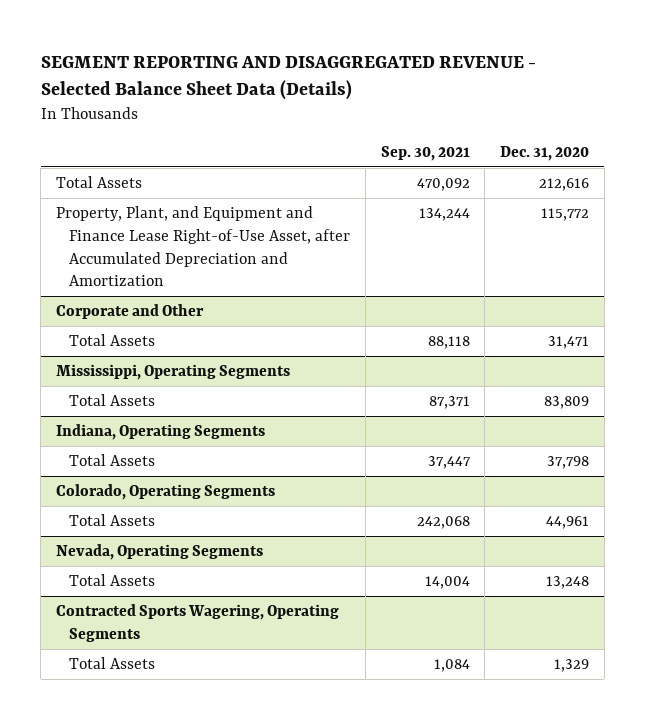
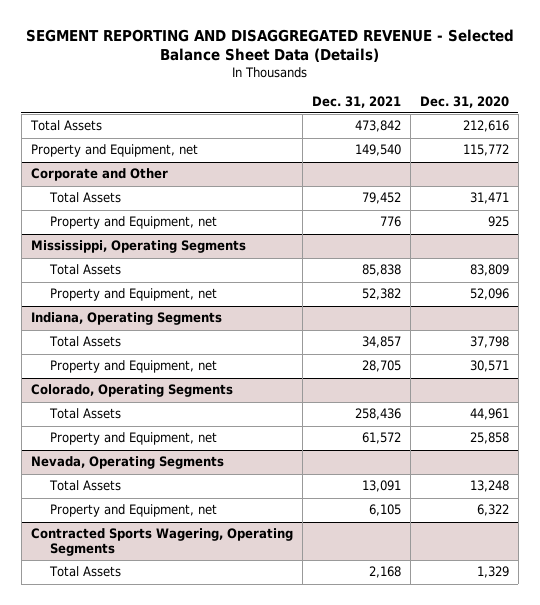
[380,146,470,162] Sep. 30, 2021 -> none
none -> [311,95,401,108] Dec. 31, 2021
[55,205,351,287] Property, Plant, and Equipment and Finance Lease Right-of-Use Asset, after Accumulated Depreciation and Amortization -> [30,144,198,158] Property and Equipment, net
none -> [50,216,218,230] Property and Equipment, net
none -> [50,288,218,302] Property and Equipment, net
none -> [50,360,218,374] Property and Equipment, net
none -> [50,432,218,446] Property and Equipment, net
none -> [50,504,218,518] Property and Equipment, net

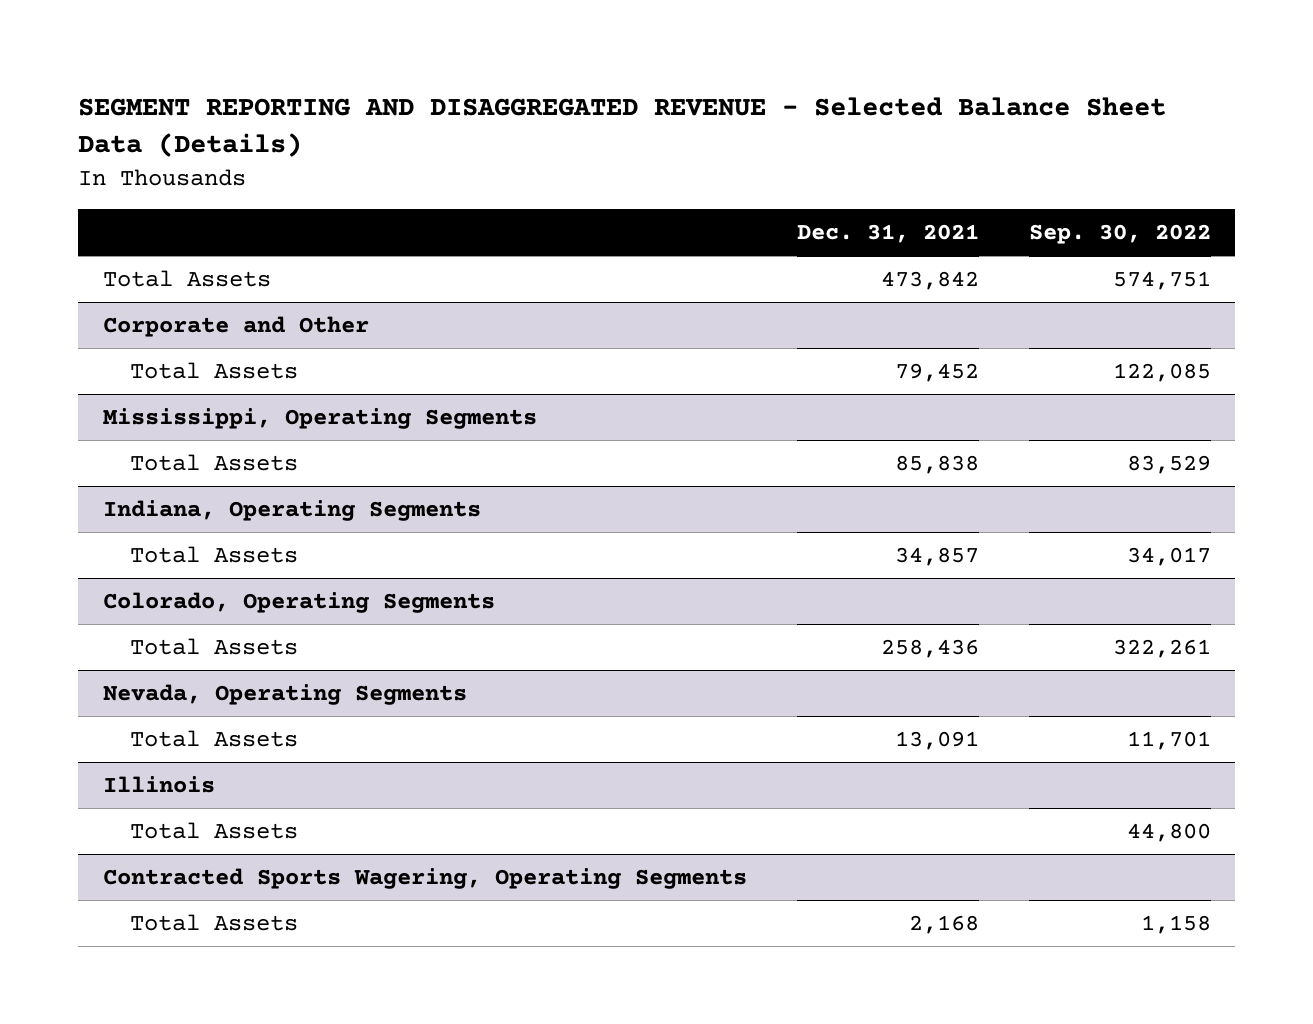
[419,95,509,108] Dec. 31, 2020 -> none
none -> [1028,223,1211,244] Sep. 30, 2022
[30,144,198,158] Property and Equipment, net -> none
[50,216,218,230] Property and Equipment, net -> none
[50,288,218,302] Property and Equipment, net -> none
[50,360,218,374] Property and Equipment, net -> none
[50,432,218,446] Property and Equipment, net -> none
[50,504,218,518] Property and Equipment, net -> none
none -> [102,776,215,794] Illinois
none -> [129,822,298,840] Total Assets

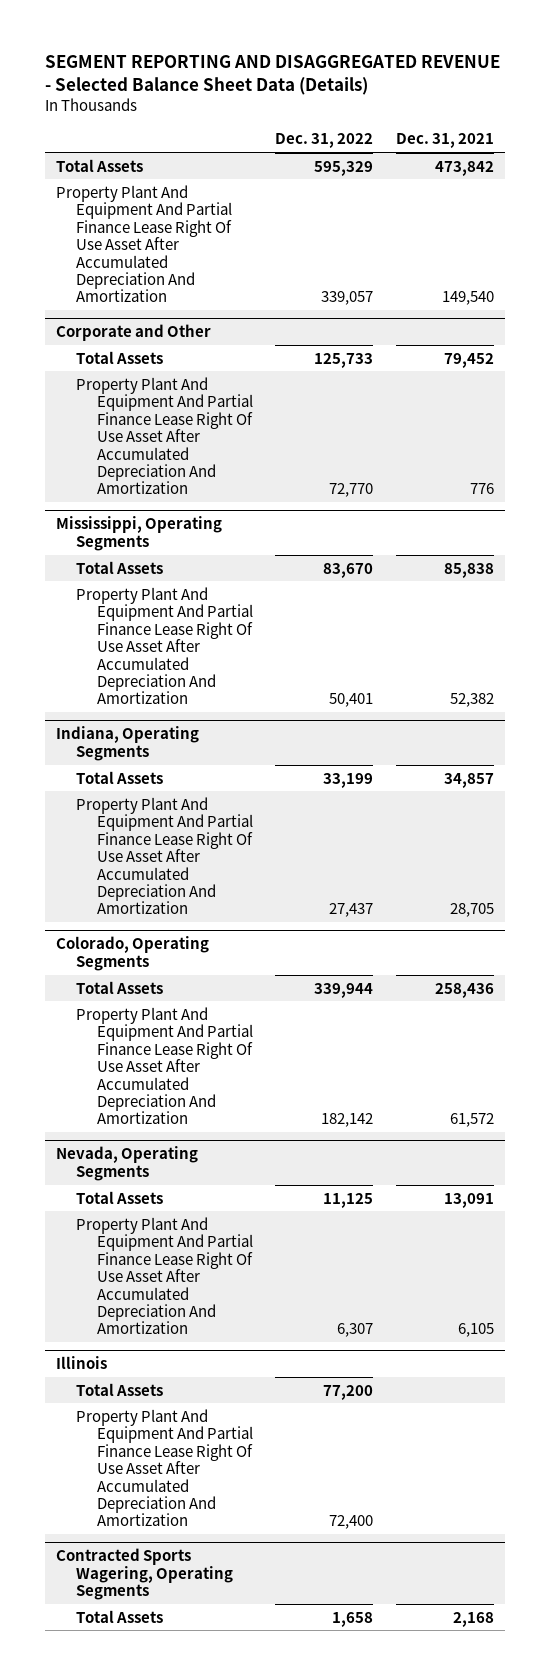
[1028,223,1211,244] Sep. 30, 2022 -> none
none -> [275,133,374,149] Dec. 31, 2022
none -> [56,184,233,303] Property Plant And Equipment And Partial Finance Lease Right Of Use Asset After Accumulated Depreciation And Amortization
none -> [76,376,253,495] Property Plant And Equipment And Partial Finance Lease Right Of Use Asset After Accumulated Depreciation And Amortization
none -> [76,586,253,705] Property Plant And Equipment And Partial Finance Lease Right Of Use Asset After Accumulated Depreciation And Amortization
none -> [76,796,253,915] Property Plant And Equipment And Partial Finance Lease Right Of Use Asset After Accumulated Depreciation And Amortization
none -> [76,1006,253,1125] Property Plant And Equipment And Partial Finance Lease Right Of Use Asset After Accumulated Depreciation And Amortization
none -> [76,1216,253,1335] Property Plant And Equipment And Partial Finance Lease Right Of Use Asset After Accumulated Depreciation And Amortization
none -> [76,1408,253,1527] Property Plant And Equipment And Partial Finance Lease Right Of Use Asset After Accumulated Depreciation And Amortization

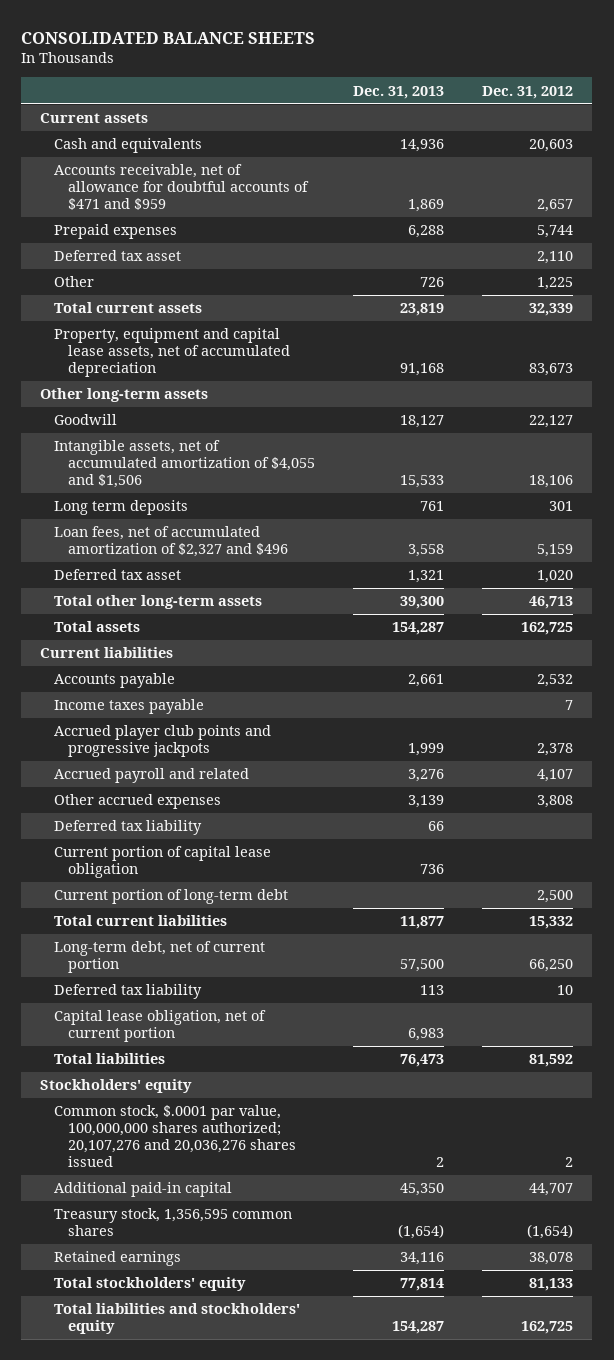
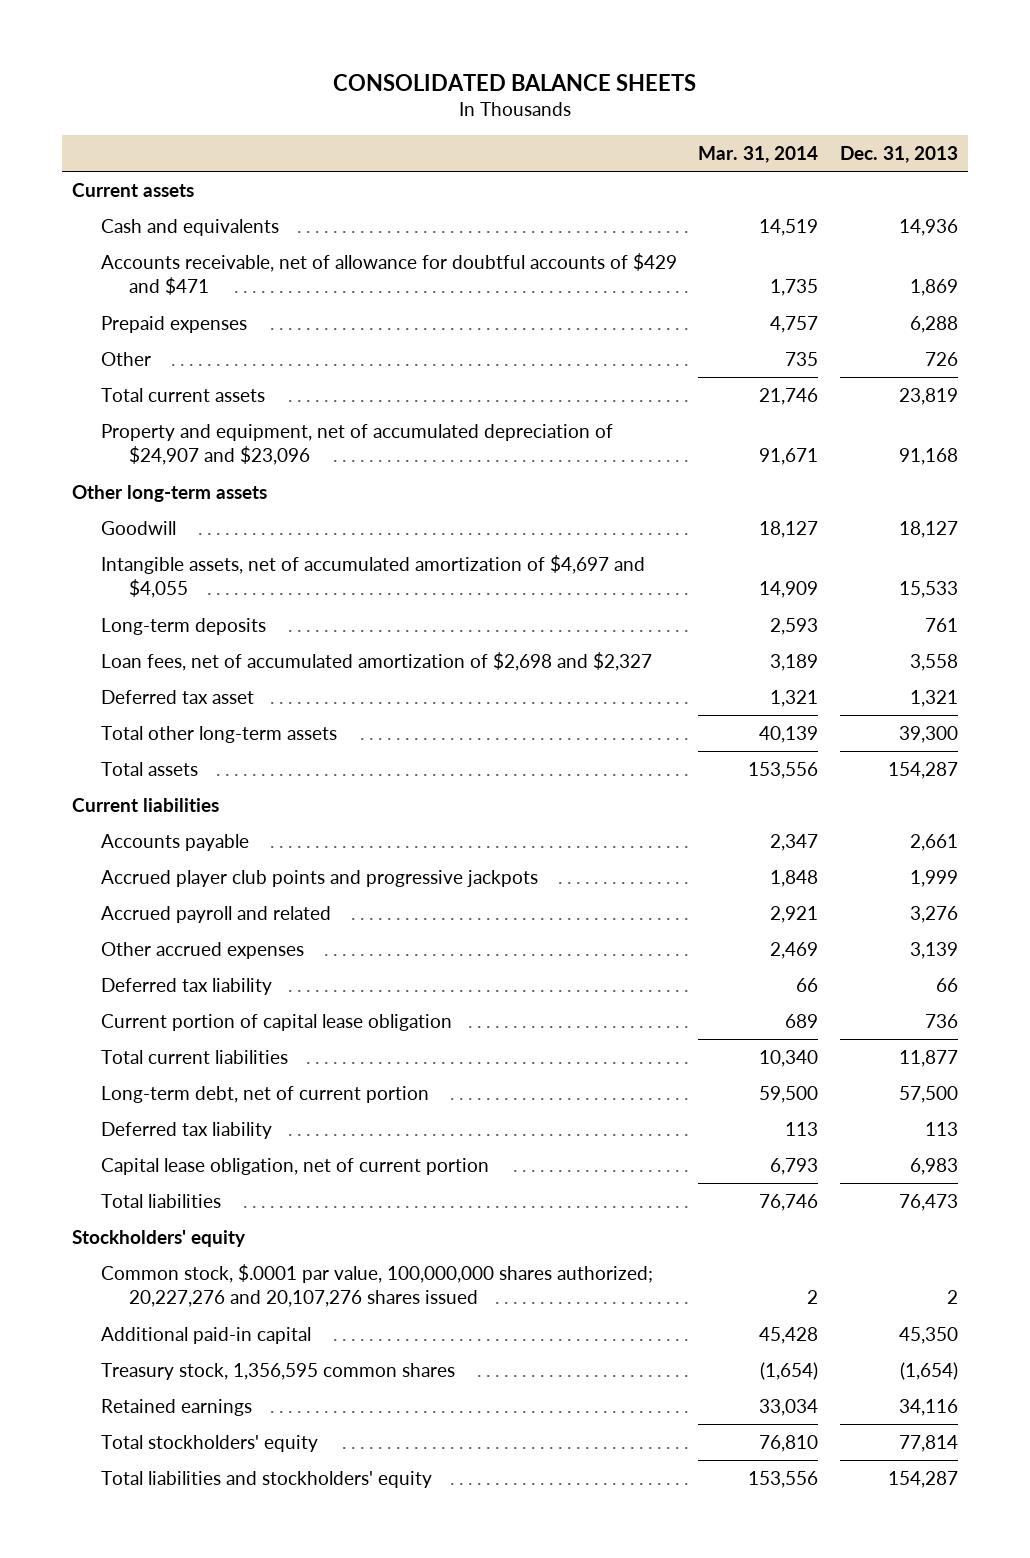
[482,85,574,99] Dec. 31, 2012 -> none
none -> [698,146,819,164] Mar. 31, 2014
[54,164,310,211] Accounts receivable, net of allowance for doubtful accounts of $471 and $959 -> [100,252,677,296] Accounts receivable, net of allowance for doubtful accounts of $429 and $471
[54,250,182,262] Deferred tax asset -> none
[54,328,291,378] Property, equipment and capital lease assets, net of accumulated depreciation -> [100,423,613,466] Property and equipment, net of accumulated depreciation of $24,907 and $23,096
[54,440,316,489] Intangible assets, net of accumulated amortization of $4,055 and $1,506 -> [100,554,645,599] Intangible assets, net of accumulated amortization of $4,697 and $4,055
[54,500,189,516] Long term deposits -> [100,617,266,635] Long-term deposits
[54,526,289,558] Loan fees, net of accumulated amortization of $2,327 and $496 -> [100,651,652,671] Loan fees, net of accumulated amortization of $2,698 and $2,327
[54,699,205,715] Income taxes payable -> none
[54,889,289,905] Current portion of long-term debt -> none
[54,1105,297,1168] Common stock, $.0001 par value, 100,000,000 shares authorized; 20,107,276 and 20,036,276 shares issued -> [100,1263,653,1308] Common stock, $.0001 par value, 100,000,000 shares authorized; 20,227,276 and 20,107,276 shares issued

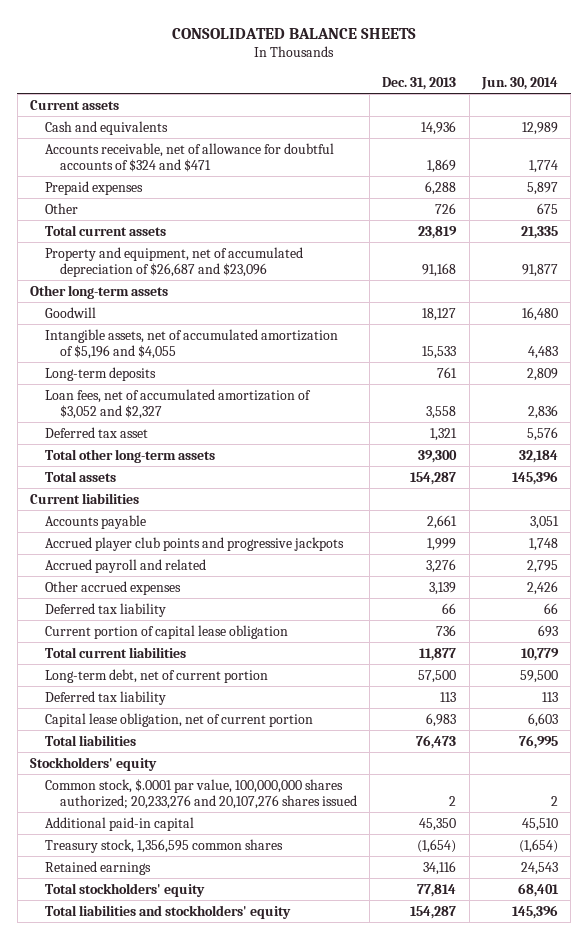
[698,146,819,164] Mar. 31, 2014 -> none
none -> [480,76,558,90] Jun. 30, 2014
[100,252,677,296] Accounts receivable, net of allowance for doubtful accounts of $429 and $471 -> [44,142,334,173] Accounts receivable, net of allowance for doubtful accounts of $324 and $471
[100,423,613,466] Property and equipment, net of accumulated depreciation of $24,907 and $23,096 -> [44,246,303,278] Property and equipment, net of accumulated depreciation of $26,687 and $23,096
[100,554,645,599] Intangible assets, net of accumulated amortization of $4,697 and $4,055 -> [44,328,338,360] Intangible assets, net of accumulated amortization of $5,196 and $4,055
[100,651,652,671] Loan fees, net of accumulated amortization of $2,698 and $2,327 -> [44,388,311,420] Loan fees, net of accumulated amortization of $3,052 and $2,327
[100,1263,653,1308] Common stock, $.0001 par value, 100,000,000 shares authorized; 20,227,276 and 20,107,276 shares issued -> [44,778,357,810] Common stock, $.0001 par value, 100,000,000 shares authorized; 20,233,276 and 20,107,276 shares issued

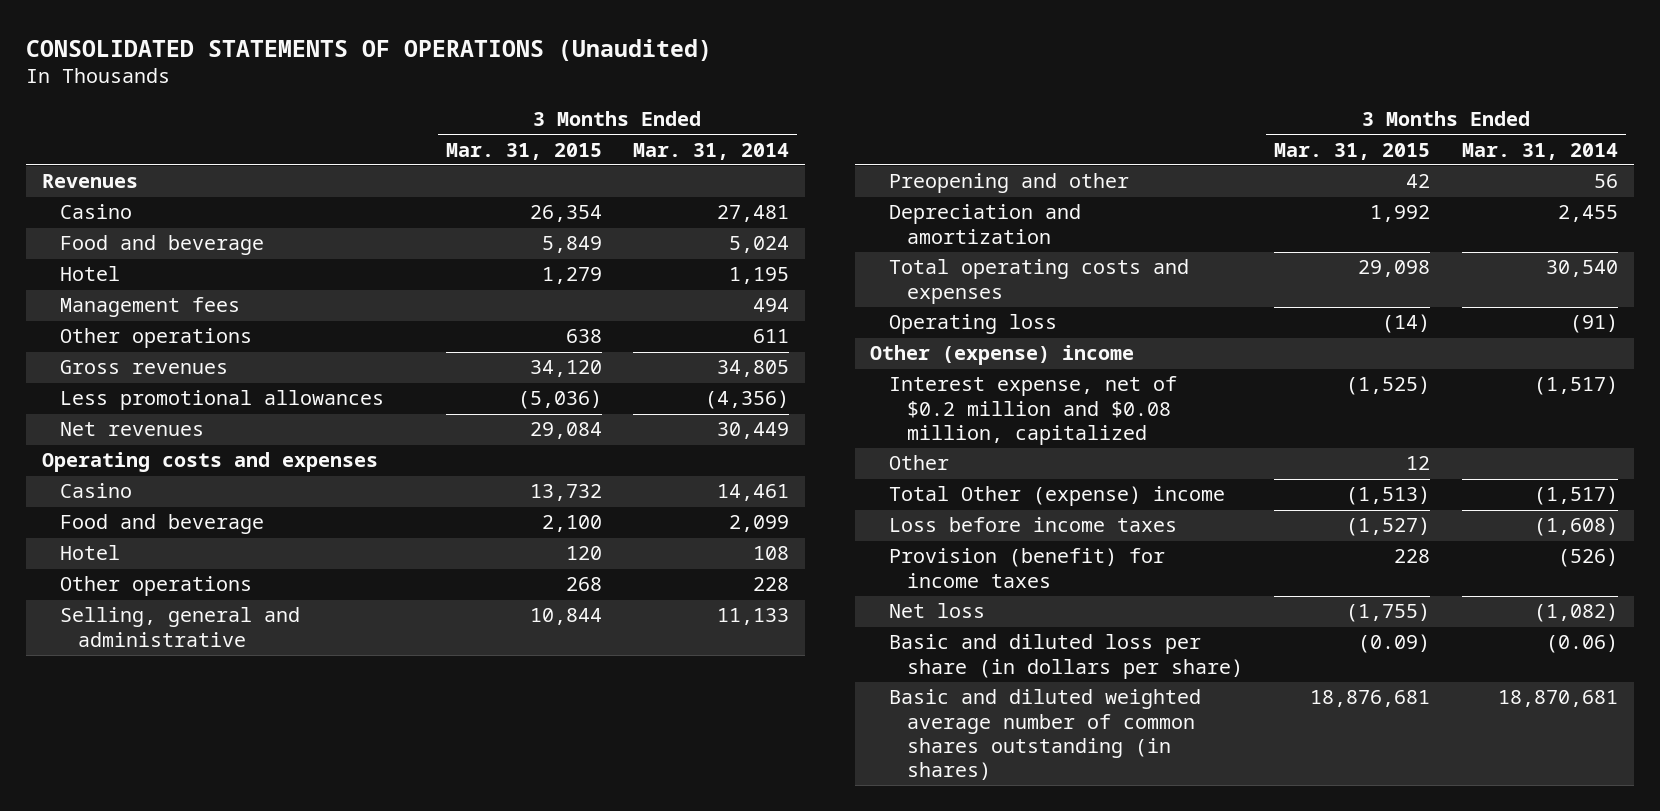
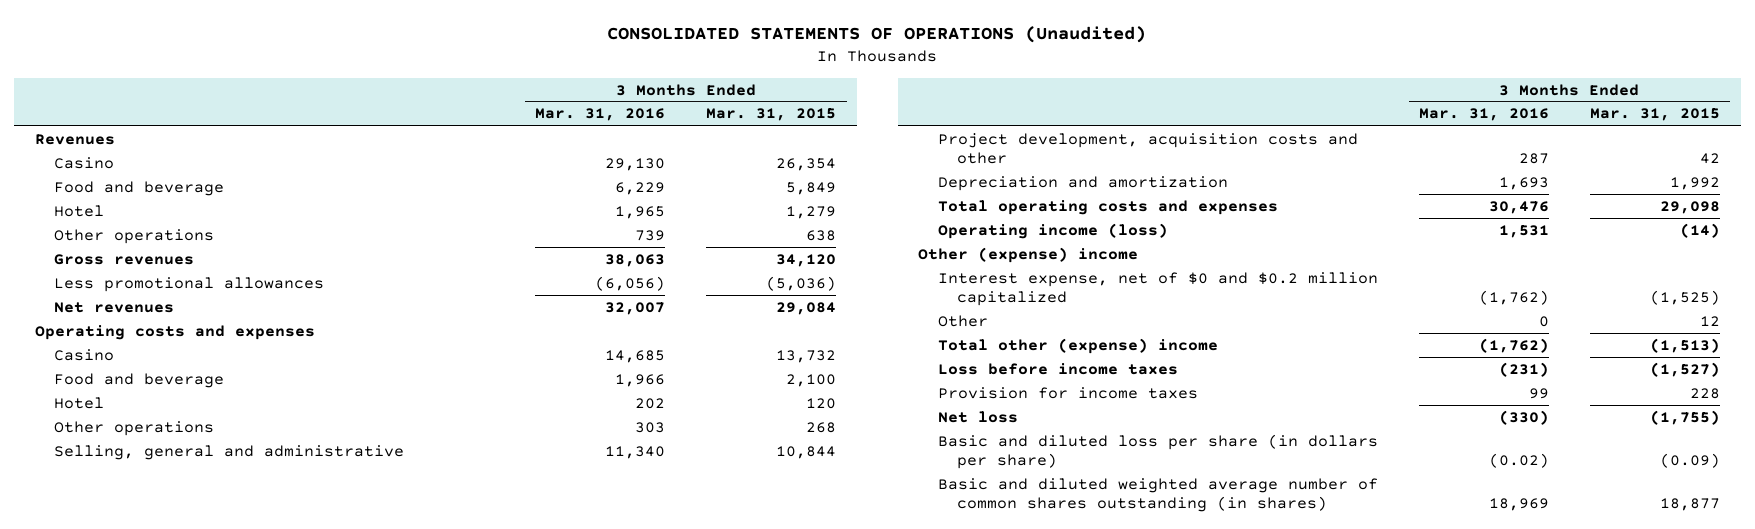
[633,142,790,160] Mar. 31, 2014 -> none
none -> [535,108,666,122] Mar. 31, 2016
[59,297,240,318] Management fees -> none
[888,173,1129,194] Preopening and other -> none
none -> [937,132,1358,164] Project development, acquisition costs and other
[888,314,1057,335] Operating loss -> [937,222,1168,239] Operating income (loss)
[888,376,1177,445] Interest expense, net of $0.2 million and $0.08 million, capitalized -> [937,271,1378,306] Interest expense, net of $0 and $0.2 million capitalized
[888,486,1225,507] Total Other (expense) income -> [937,337,1218,354] Total other (expense) income
[888,548,1165,588] Provision (benefit) for income taxes -> [937,386,1198,399] Provision for income taxes
[1310,690,1431,708] 18,876,681 -> [1660,497,1721,511] 18,877

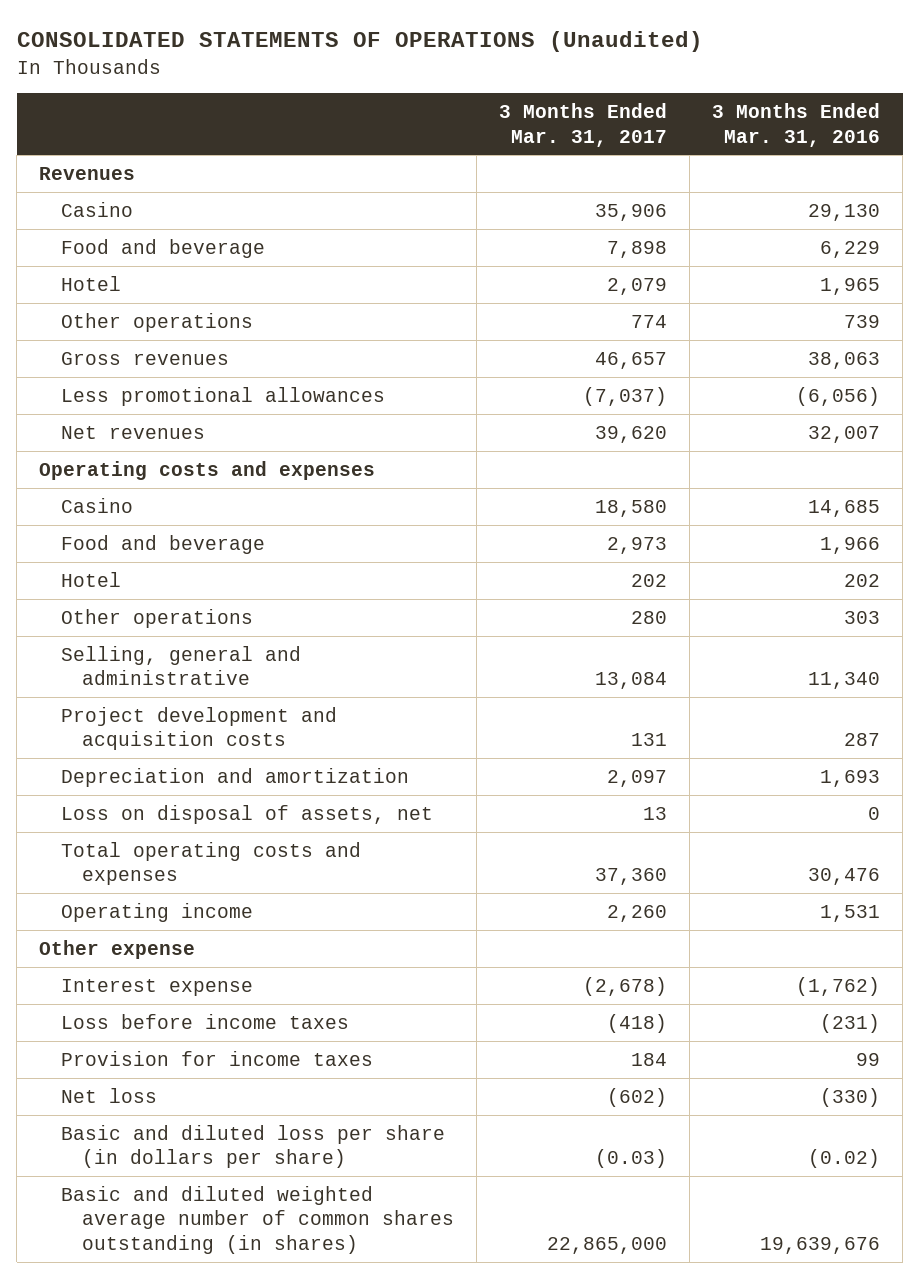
[706,108,837,122] Mar. 31, 2015 -> none
none -> [499,102,668,147] 3 Months Ended Mar. 31, 2017
[937,132,1358,164] Project development, acquisition costs and other -> [60,706,337,751] Project development and acquisition costs
none -> [60,804,433,824] Loss on disposal of assets, net
[937,314,988,327] Other -> none
[937,337,1218,354] Total other (expense) income -> none
[937,222,1168,239] Operating income (loss) -> [60,902,253,922] Operating income
[918,246,1139,263] Other (expense) income -> [39,939,196,959] Other expense
[937,271,1378,306] Interest expense, net of $0 and $0.2 million capitalized -> [60,978,253,996] Interest expense
[1488,497,1549,511] 18,969 -> [760,1236,881,1254] 19,639,676

